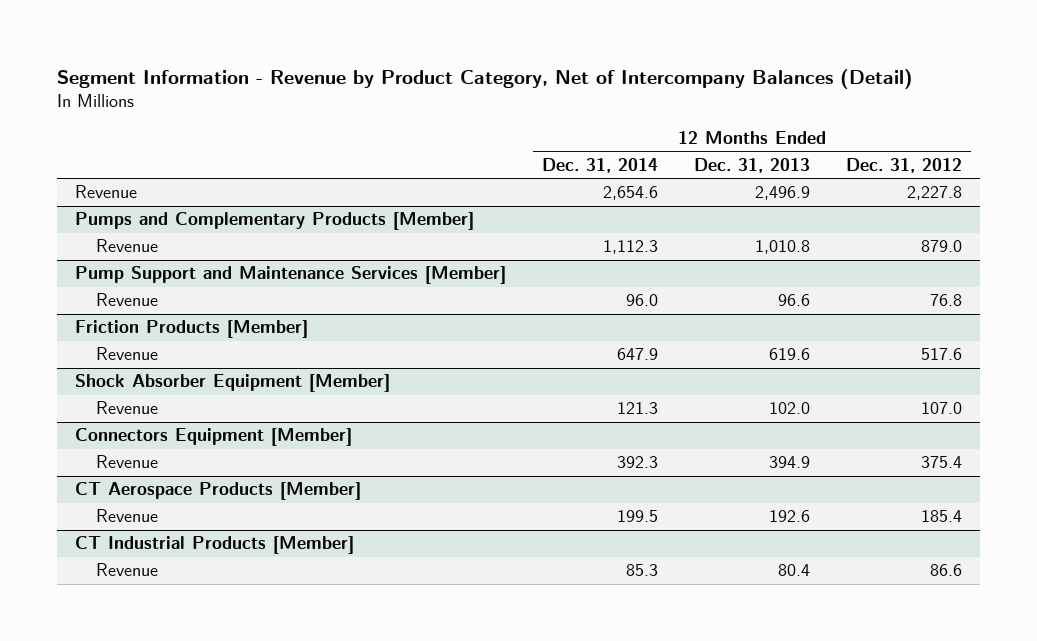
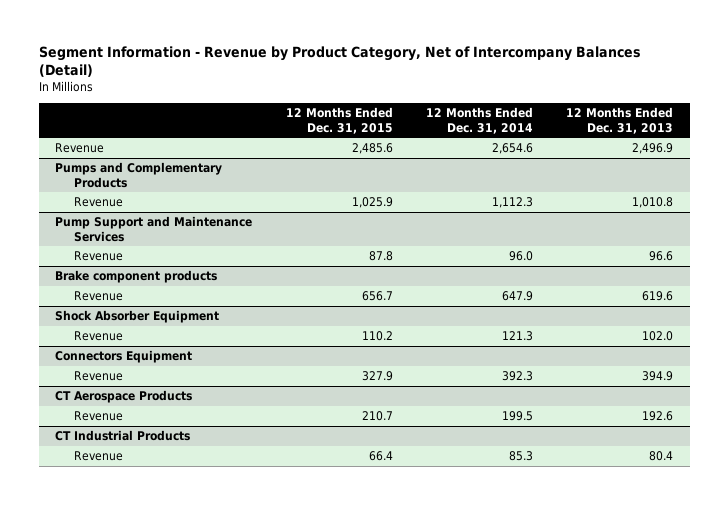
[845,157,962,173] Dec. 31, 2012 -> none
none -> [285,107,393,134] 12 Months Ended Dec. 31, 2015
[74,212,474,231] Pumps and Complementary Products [Member] -> [55,162,223,188] Pumps and Complementary Products
[74,266,506,285] Pump Support and Maintenance Services [Member] -> [55,216,253,242] Pump Support and Maintenance Services
[74,320,308,339] Friction Products [Member] -> [55,270,218,284] Brake component products
[74,374,390,393] Shock Absorber Equipment [Member] -> [55,310,220,324] Shock Absorber Equipment
[74,428,352,447] Connectors Equipment [Member] -> [55,350,193,364] Connectors Equipment
[74,482,361,501] CT Aerospace Products [Member] -> [55,390,193,404] CT Aerospace Products
[74,536,354,555] CT Industrial Products [Member] -> [55,430,191,442] CT Industrial Products

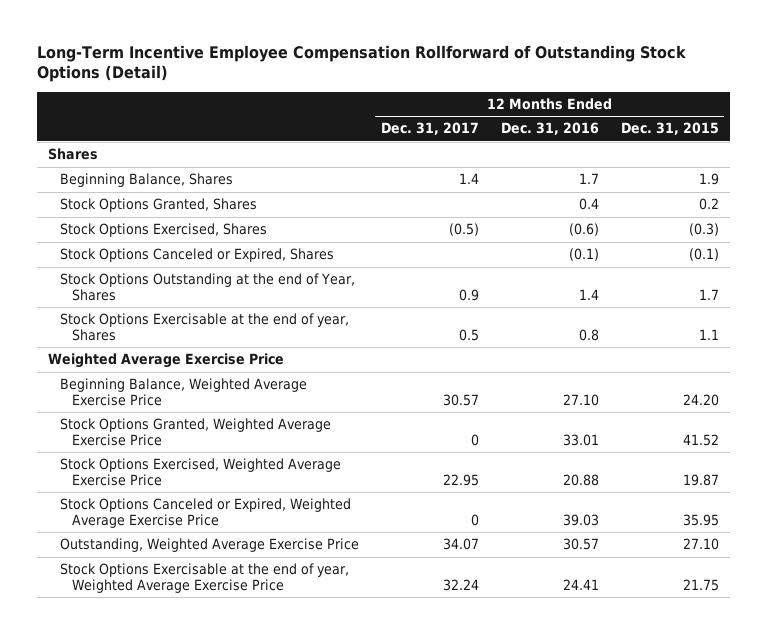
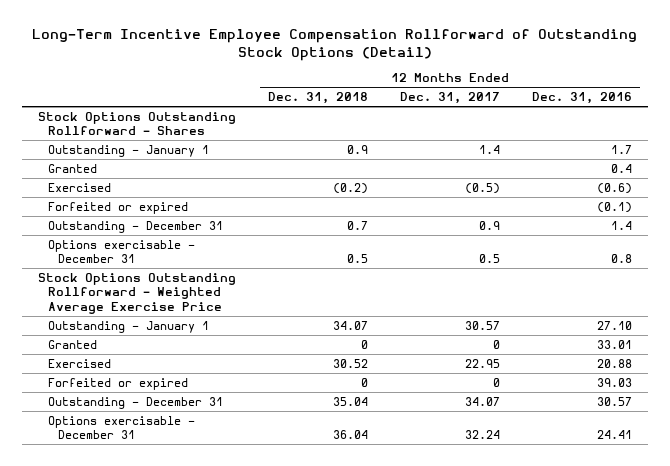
[620,122,719,136] Dec. 31, 2015 -> none
none -> [267,92,368,105] Dec. 31, 2018
[47,148,98,161] Shares -> [37,111,236,136] Stock Options Outstanding Rollforward - Shares
[59,173,233,188] Beginning Balance, Shares -> [47,144,209,157] Outstanding - January 1
[59,198,257,213] Stock Options Granted, Shares -> [47,163,97,173] Granted
[59,223,267,238] Stock Options Exercised, Shares -> [47,182,111,192] Exercised
[59,248,334,263] Stock Options Canceled or Expired, Shares -> [47,201,188,214] Forfeited or expired
[59,273,355,302] Stock Options Outstanding at the end of Year, Shares -> [47,220,223,233] Outstanding - December 31
[59,313,349,342] Stock Options Exercisable at the end of year, Shares -> [47,239,195,264] Options exercisable - December 31
[47,353,284,369] Weighted Average Exercise Price -> [37,272,236,314] Stock Options Outstanding Rollforward - Weighted Average Exercise Price
[59,378,307,407] Beginning Balance, Weighted Average Exercise Price -> [47,320,209,333] Outstanding - January 1
[59,418,331,447] Stock Options Granted, Weighted Average Exercise Price -> [47,339,97,349] Granted
[59,458,341,487] Stock Options Exercised, Weighted Average Exercise Price -> [47,358,111,368] Exercised
[59,498,351,529] Stock Options Canceled or Expired, Weighted Average Exercise Price -> [47,377,188,390] Forfeited or expired
[59,538,359,553] Outstanding, Weighted Average Exercise Price -> [47,396,223,409] Outstanding - December 31
[59,563,349,594] Stock Options Exercisable at the end of year, Weighted Average Exercise Price -> [47,415,195,440] Options exercisable - December 31

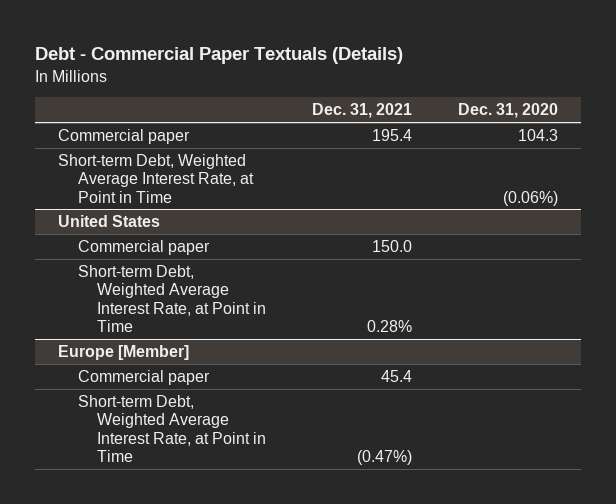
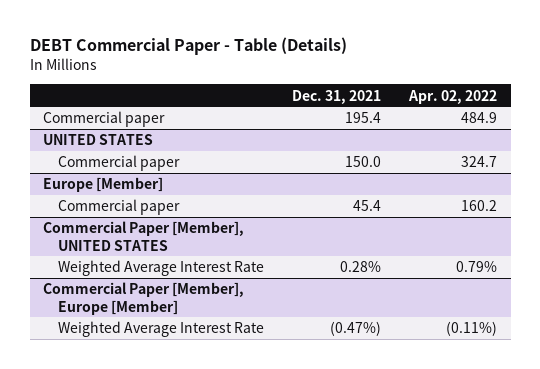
[35,47,404,65] Debt - Commercial Paper Textuals (Details) -> [29,37,347,56] DEBT Commercial Paper - Table (Details)
[457,103,558,119] Dec. 31, 2020 -> none
none -> [407,89,497,104] Apr. 02, 2022
[58,153,254,203] Short-term Debt, Weighted Average Interest Rate, at Point in Time -> none
[58,214,161,227] United States -> [43,134,154,146] UNITED STATES
[77,264,267,333] Short-term Debt, Weighted Average Interest Rate, at Point in Time -> none
none -> [43,221,245,251] Commercial Paper [Member], UNITED STATES
[77,394,267,463] Short-term Debt, Weighted Average Interest Rate, at Point in Time -> [58,260,265,277] Weighted Average Interest Rate
[357,450,413,466] (0.47%) -> [340,261,382,273] 0.28%
none -> [43,282,245,315] Commercial Paper [Member], Europe [Member]
none -> [58,321,265,338] Weighted Average Interest Rate

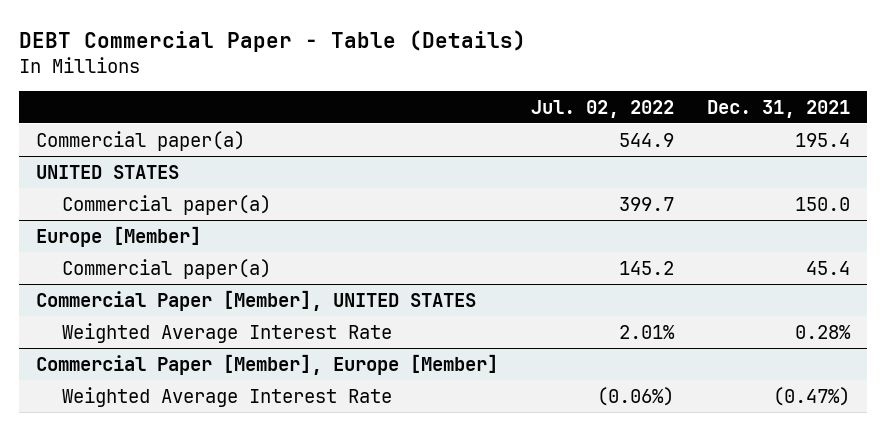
[407,89,497,104] Apr. 02, 2022 -> none
none -> [530,99,674,118] Jul. 02, 2022
[43,111,166,128] Commercial paper -> [35,130,245,151] Commercial paper(a)
[58,155,181,172] Commercial paper -> [61,194,271,215] Commercial paper(a)
[58,199,181,216] Commercial paper -> [61,258,271,279] Commercial paper(a)

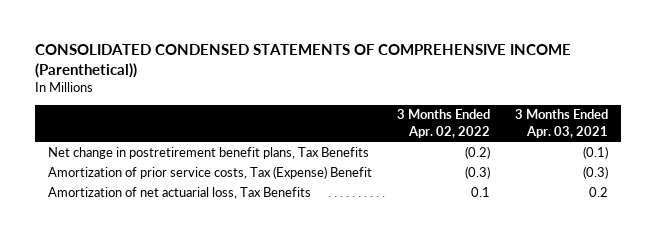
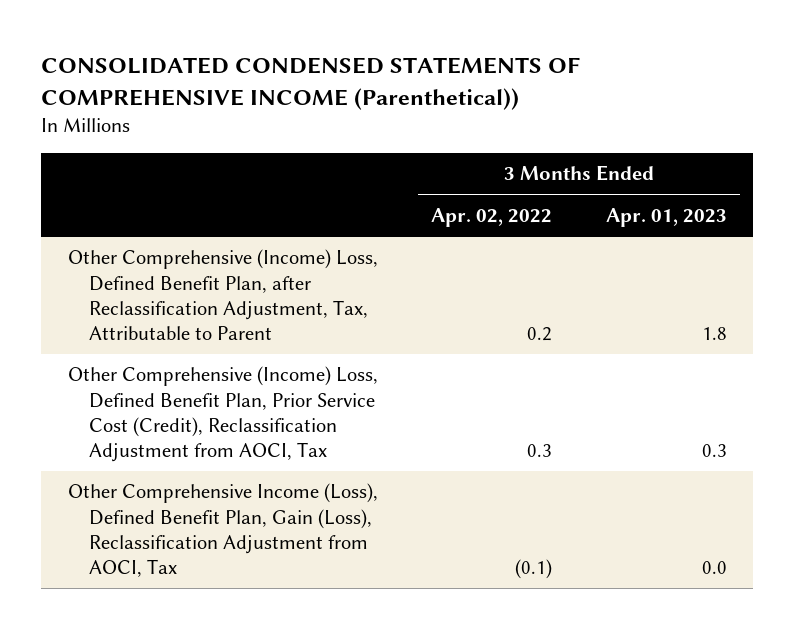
[515,109,609,138] 3 Months Ended Apr. 03, 2021 -> none
none -> [605,207,727,227] Apr. 01, 2023
[47,146,369,159] Net change in postretirement benefit plans, Tax Benefits -> none
[47,186,311,199] Amortization of net actuarial loss, Tax Benefits -> none
none -> [67,249,378,341] Other Comprehensive (Income) Loss, Defined Benefit Plan, after Reclassification Adjustment, Tax, Attributable to Parent
[47,165,372,179] Amortization of prior service costs, Tax (Expense) Benefit -> [67,366,378,463] Other Comprehensive (Income) Loss, Defined Benefit Plan, Prior Service Cost (Credit), Reclassification Adjustment from AOCI, Tax
[465,165,491,179] (0.3) -> [527,444,553,458] 0.3
none -> [67,483,378,578] Other Comprehensive Income (Loss), Defined Benefit Plan, Gain (Loss), Reclassification Adjustment from AOCI, Tax

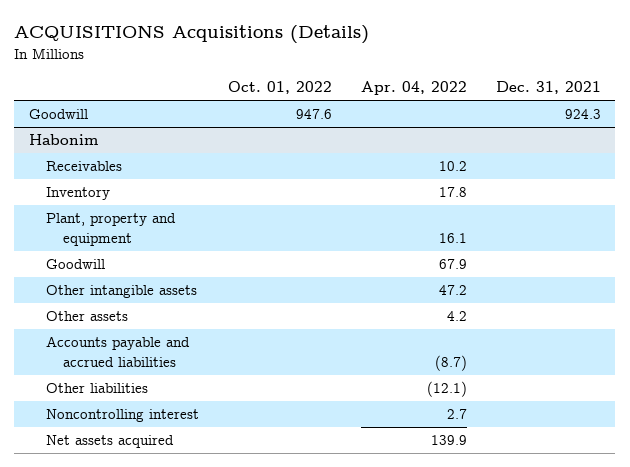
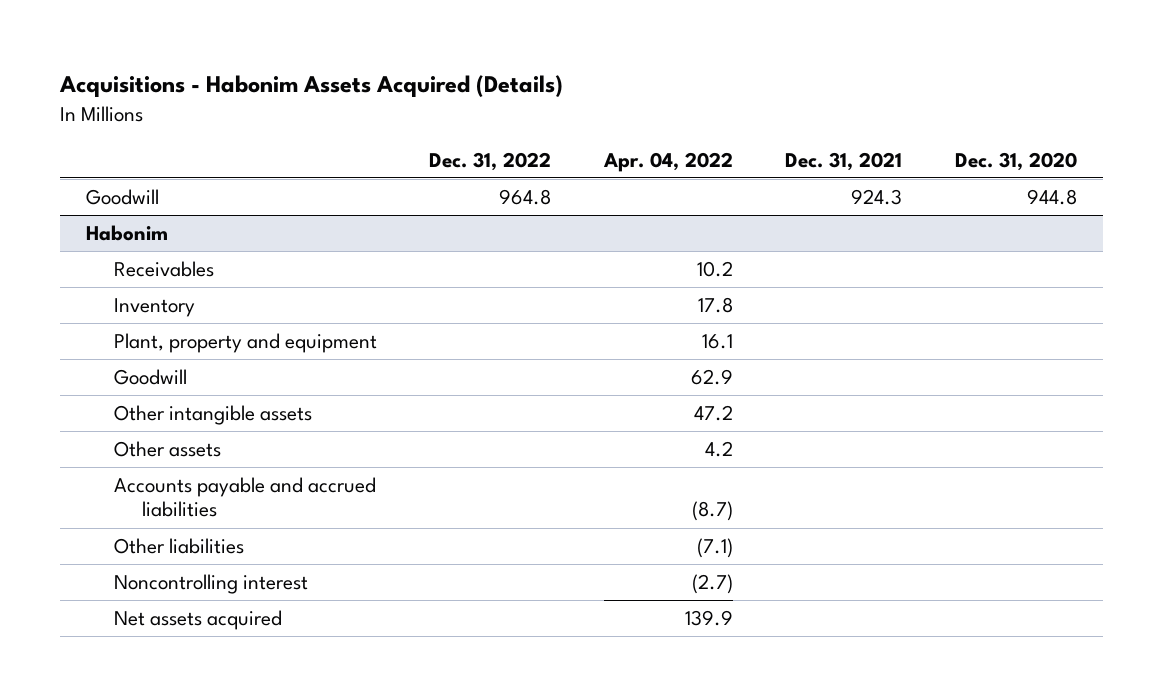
[14,24,370,44] ACQUISITIONS Acquisitions (Details) -> [58,75,563,98] Acquisitions - Habonim Assets Acquired (Details)
[227,81,332,95] Oct. 01, 2022 -> none
none -> [429,151,552,171] Dec. 31, 2022
none -> [954,151,1077,171] Dec. 31, 2020
[438,259,467,270] 67.9 -> [690,369,733,386] 62.9
[426,381,467,398] (12.1) -> [696,538,733,559] (7.1)
[446,409,467,420] 2.7 -> [691,574,733,595] (2.7)

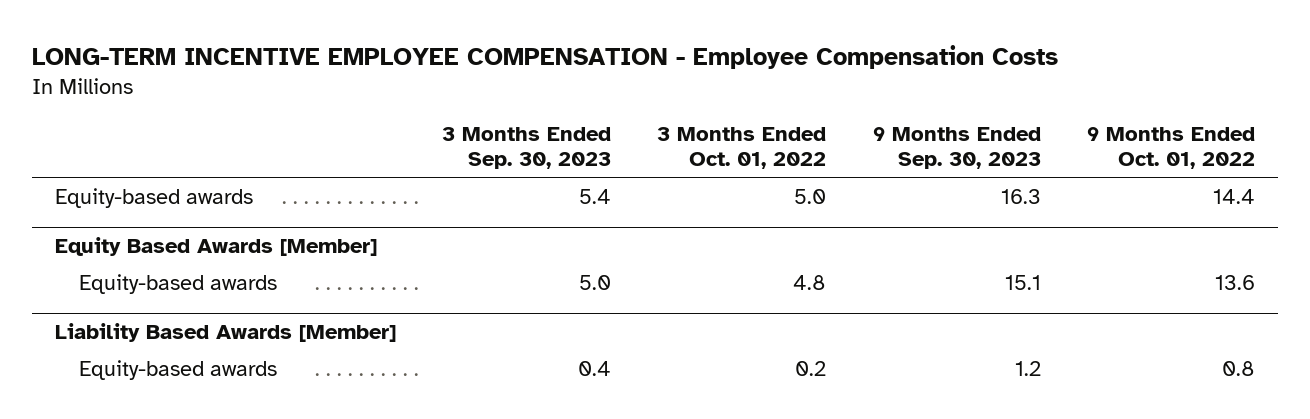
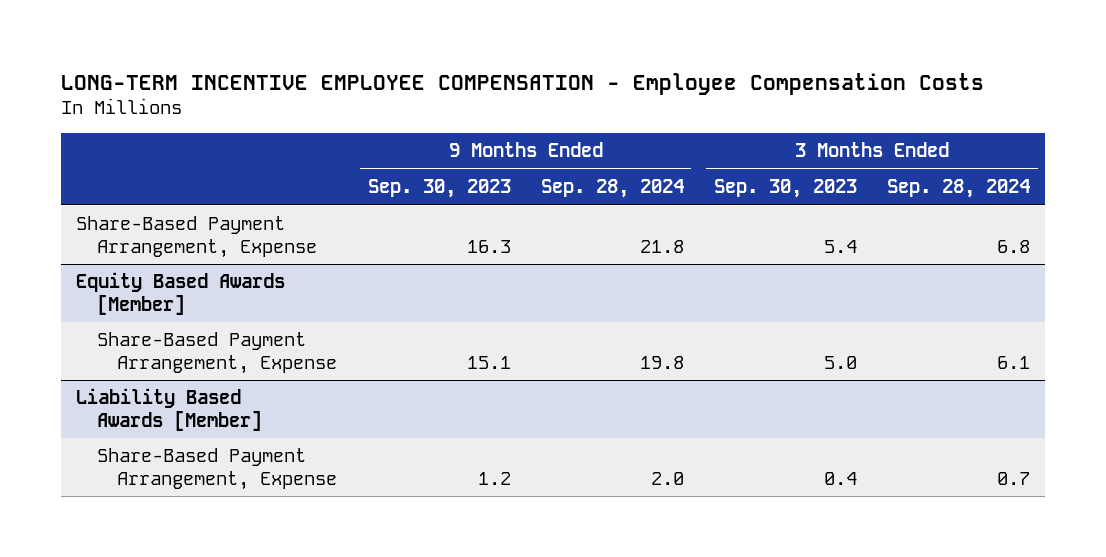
[657,126,827,169] 3 Months Ended Oct. 01, 2022 -> none
[1086,126,1255,169] 9 Months Ended Oct. 01, 2022 -> none
none -> [540,179,684,199] Sep. 28, 2024
none -> [886,179,1030,199] Sep. 28, 2024
[55,187,254,208] Equity-based awards -> [76,216,317,258] Share-Based Payment Arrangement, Expense
[79,273,278,294] Equity-based awards -> [96,332,338,374] Share-Based Payment Arrangement, Expense
[79,359,278,380] Equity-based awards -> [96,448,338,490] Share-Based Payment Arrangement, Expense

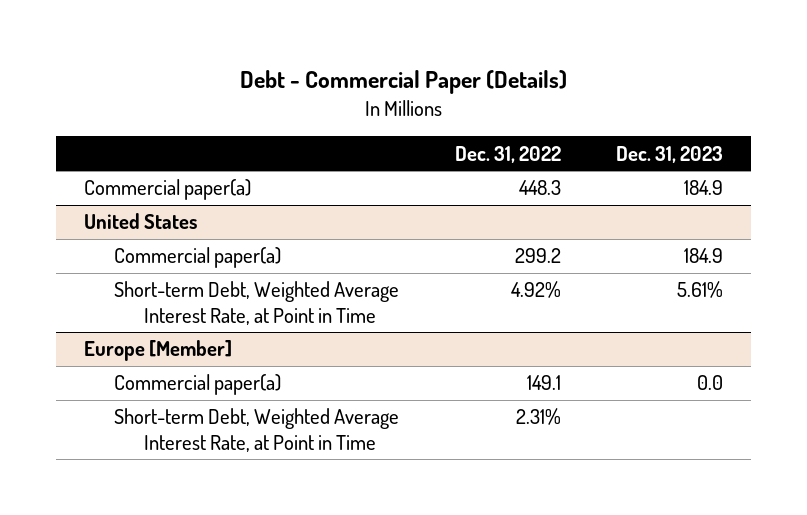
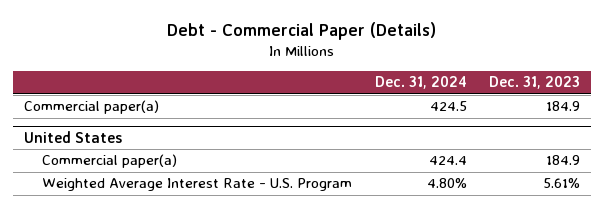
[454,145,561,163] Dec. 31, 2022 -> none
none -> [374,76,467,90] Dec. 31, 2024
[83,340,232,362] Europe [Member] -> none
[114,374,282,396] Commercial paper(a) -> none
[114,408,400,452] Short-term Debt, Weighted Average Interest Rate, at Point in Time -> none
[114,281,400,325] Short-term Debt, Weighted Average Interest Rate, at Point in Time -> [42,178,353,192] Weighted Average Interest Rate - U.S. Program

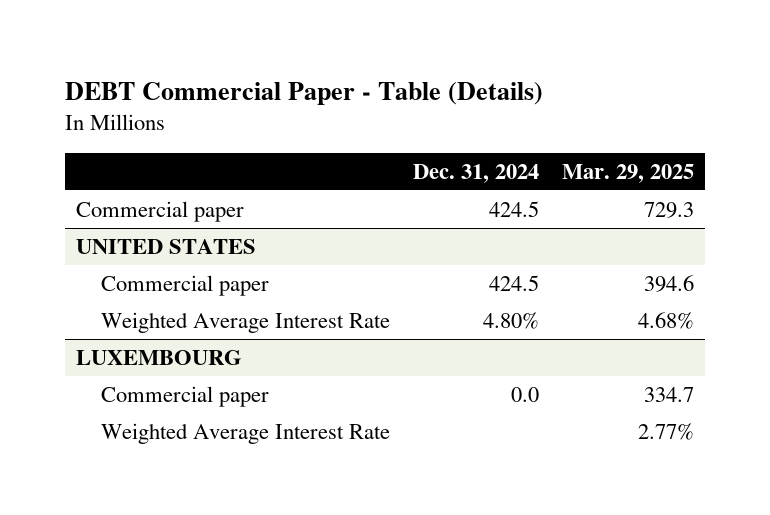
[167,22,437,41] Debt - Commercial Paper (Details) -> [64,81,543,105] DEBT Commercial Paper - Table (Details)
[488,76,580,90] Dec. 31, 2023 -> none
none -> [561,163,694,183] Mar. 29, 2025
[24,100,160,115] Commercial paper(a) -> [76,200,245,222] Commercial paper
[24,130,123,143] United States -> [76,238,257,254] UNITED STATES
[42,154,178,169] Commercial paper(a) -> [101,274,270,296] Commercial paper
[428,156,467,166] 424.4 -> [489,274,540,291] 424.5
[42,178,353,192] Weighted Average Interest Rate - U.S. Program -> [101,311,391,333] Weighted Average Interest Rate
none -> [76,349,243,365] LUXEMBOURG
none -> [101,385,270,407] Commercial paper
none -> [101,422,391,444] Weighted Average Interest Rate

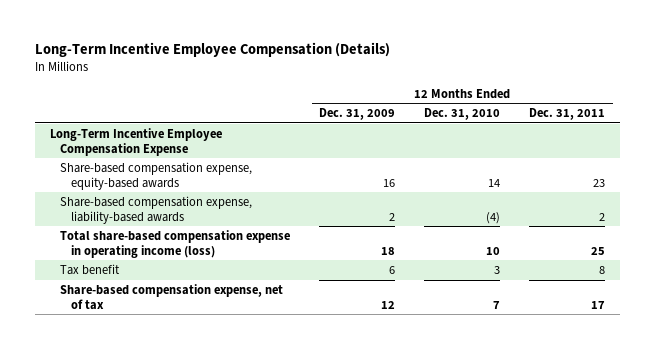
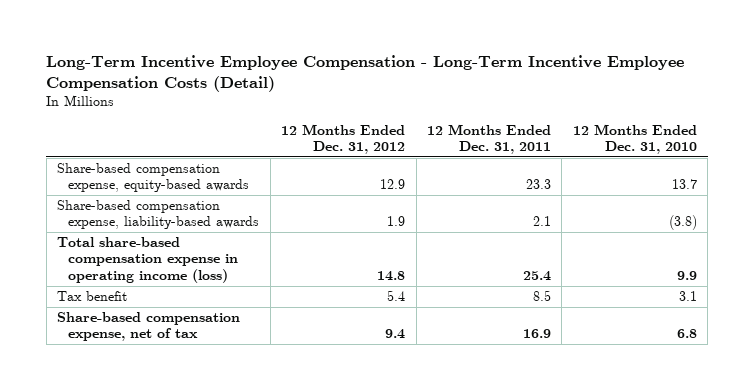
[35,42,391,58] Long-Term Incentive Employee Compensation (Details) -> [46,55,685,93] Long-Term Incentive Employee Compensation - Long-Term Incentive Employee Compensation Costs (Detail)
[319,108,396,121] Dec. 31, 2009 -> none
none -> [281,123,406,155] 12 Months Ended Dec. 31, 2012
[49,127,222,156] Long-Term Incentive Employee Compensation Expense -> none
[488,178,501,187] 14 -> [671,179,697,190] 13.7
[593,178,606,187] 23 -> [526,179,552,190] 23.3
[486,211,501,224] (4) -> [668,215,697,231] (3.8)
[599,212,606,221] 2 -> [533,216,552,227] 2.1
[486,246,501,255] 10 -> [676,271,697,281] 9.9
[591,246,606,255] 25 -> [523,271,552,282] 25.4
[494,265,501,274] 3 -> [678,290,697,301] 3.1
[599,265,606,274] 8 -> [533,289,552,301] 8.5
[493,300,501,309] 7 -> [676,329,697,339] 6.8
[591,300,606,309] 17 -> [523,329,552,339] 16.9

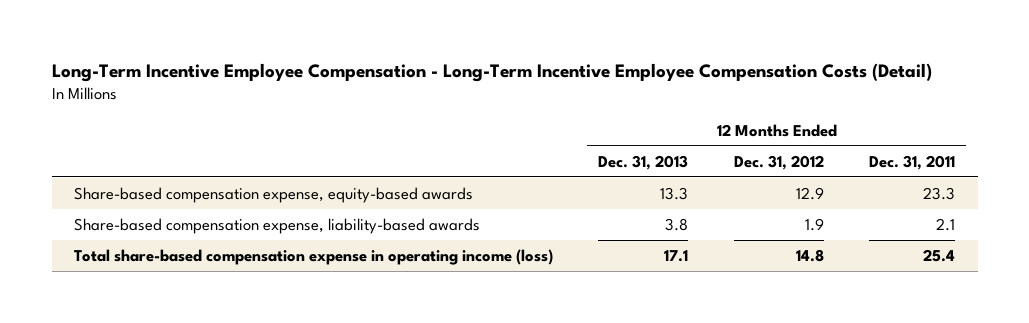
[572,123,697,155] 12 Months Ended Dec. 31, 2010 -> none
none -> [598,154,689,170] Dec. 31, 2013
[57,290,128,301] Tax benefit -> none
[57,311,241,342] Share-based compensation expense, net of tax -> none

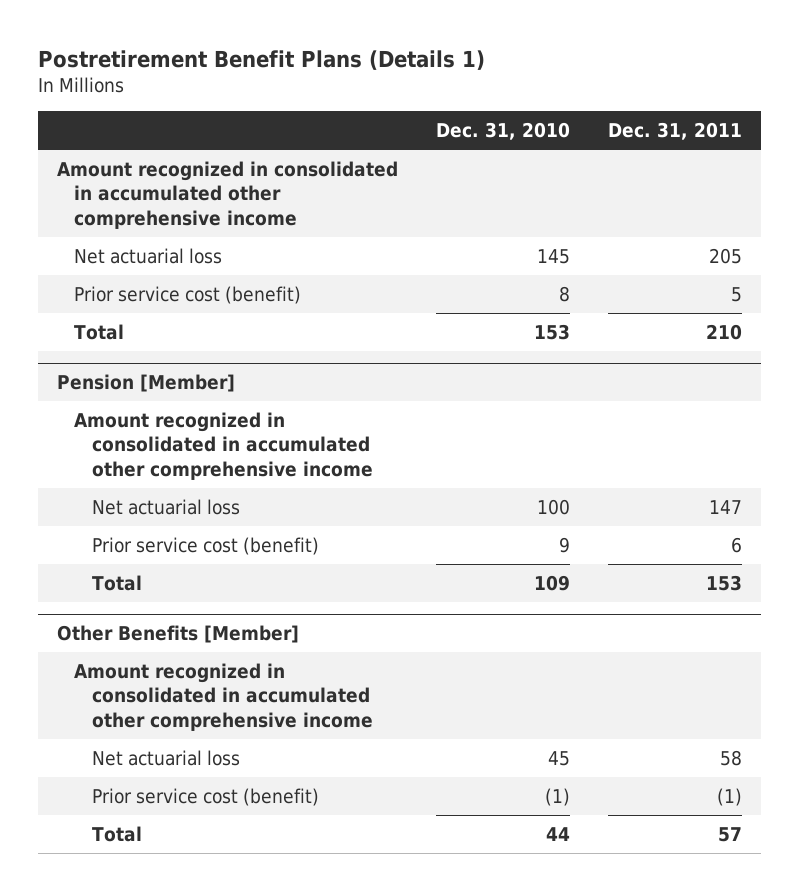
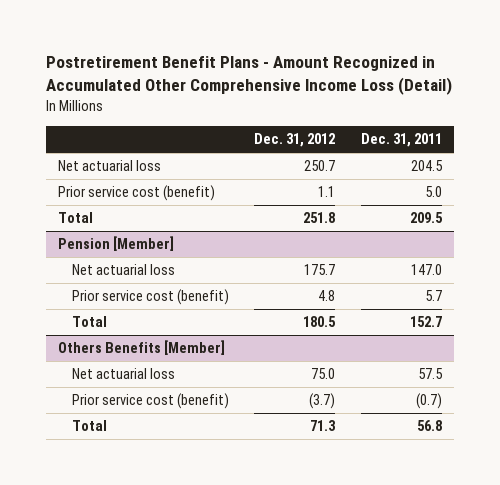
[37,49,485,70] Postretirement Benefit Plans (Details 1) -> [45,56,452,96] Postretirement Benefit Plans - Amount Recognized in Accumulated Other Comprehensive Income Loss (Detail)
[435,122,570,141] Dec. 31, 2010 -> none
none -> [254,133,336,148] Dec. 31, 2012
[56,160,398,229] Amount recognized in consolidated in accumulated other comprehensive income -> none
[709,247,743,264] 205 -> [410,160,443,172] 204.5
[731,286,743,302] 5 -> [424,186,442,198] 5.0
[706,323,743,340] 210 -> [409,212,443,224] 209.5
[74,411,373,480] Amount recognized in consolidated in accumulated other comprehensive income -> none
[74,662,373,731] Amount recognized in consolidated in accumulated other comprehensive income -> none
[709,499,743,514] 147 -> [410,264,442,276] 147.0
[731,536,743,553] 6 -> [424,290,442,302] 5.7
[706,574,743,591] 153 -> [409,316,442,328] 152.7
[56,625,299,644] Other Benefits [Member] -> [58,340,226,356] Others Benefits [Member]
[720,749,743,766] 58 -> [417,368,443,380] 57.5
[717,787,743,806] (1) -> [415,393,442,410] (0.7)
[718,826,743,842] 57 -> [416,420,442,432] 56.8

